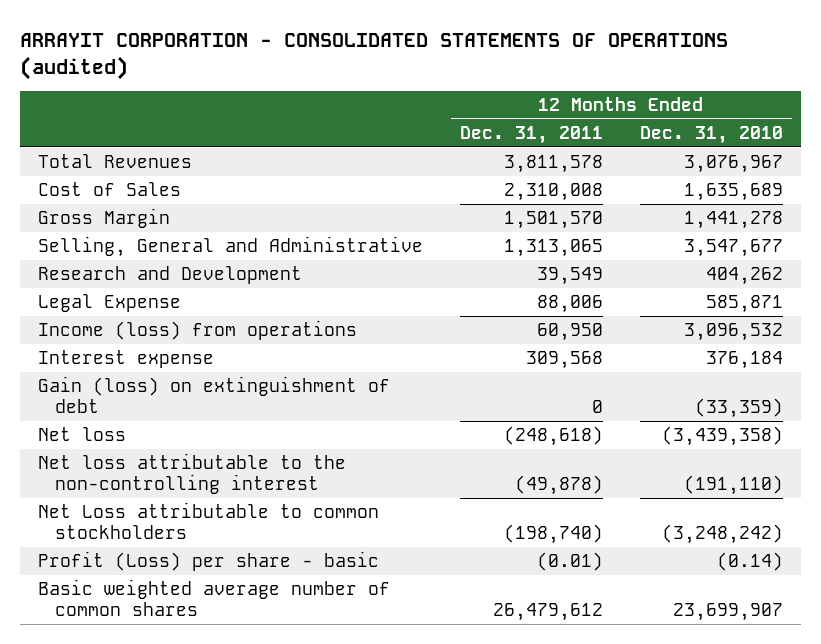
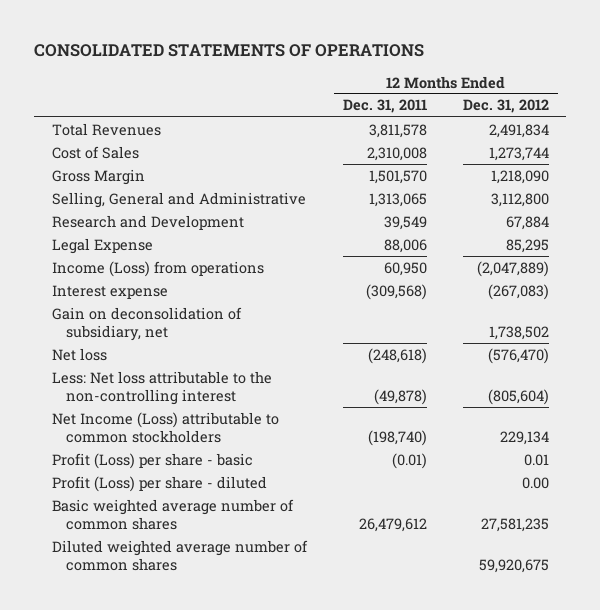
[20,32,729,80] ARRAYIT CORPORATION - CONSOLIDATED STATEMENTS OF OPERATIONS (audited) -> [33,44,424,58] CONSOLIDATED STATEMENTS OF OPERATIONS
[639,125,783,144] Dec. 31, 2010 -> none
none -> [462,99,549,114] Dec. 31, 2012
[38,375,391,414] Gain (loss) on extinguishment of debt -> none
[38,319,358,340] Income (loss) from operations -> [51,260,264,277] Income (Loss) from operations
[525,350,603,369] 309,568 -> [365,283,427,300] (309,568)
none -> [51,306,242,341] Gain on deconsolidation of subsidiary, net
[38,452,347,495] Net loss attributable to the non-controlling interest -> [51,370,272,405] Less: Net loss attributable to the non-controlling interest
[38,501,380,540] Net Loss attributable to common stockholders -> [51,411,279,443] Net Income (Loss) attributable to common stockholders
none -> [51,475,267,492] Profit (Loss) per share - diluted
none -> [51,539,308,571] Diluted weighted average number of common shares

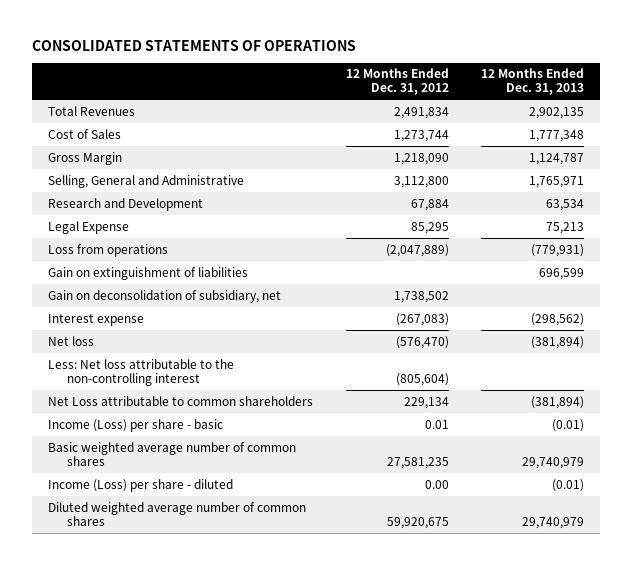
[342,99,427,114] Dec. 31, 2011 -> none
none -> [480,68,584,96] 12 Months Ended Dec. 31, 2013
[51,260,264,277] Income (Loss) from operations -> [48,243,169,257] Loss from operations
none -> [48,266,249,280] Gain on extinguishment of liabilities
[51,284,168,299] Interest expense -> [48,313,145,326] Interest expense
[51,475,267,492] Profit (Loss) per share - diluted -> none
[51,411,279,443] Net Income (Loss) attributable to common stockholders -> [48,395,314,406] Net Loss attributable to common shareholders
[51,452,253,469] Profit (Loss) per share - basic -> [48,418,224,432] Income (Loss) per share - basic
none -> [48,478,234,492] Income (Loss) per share - diluted

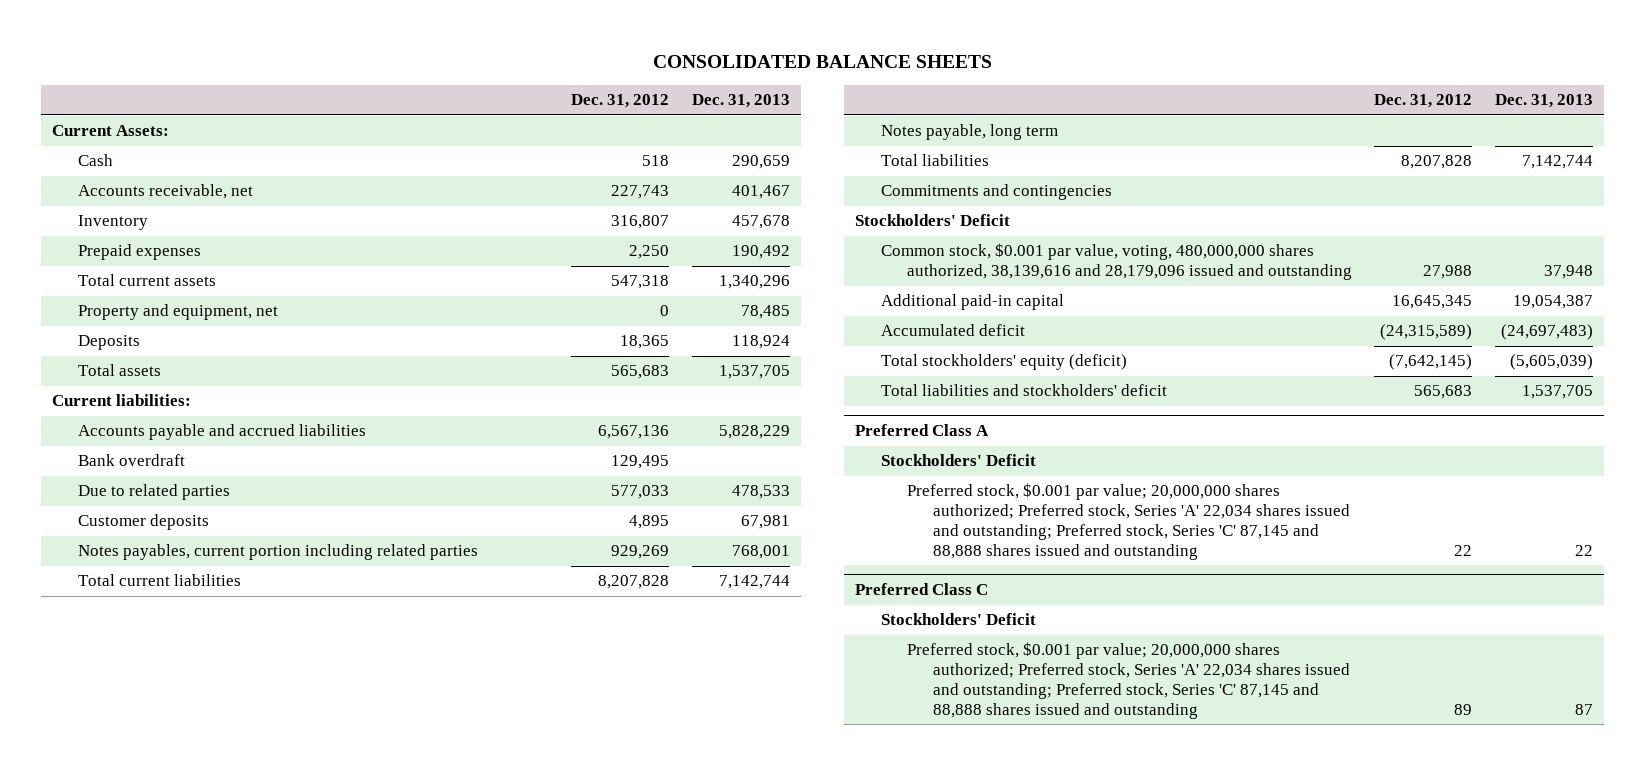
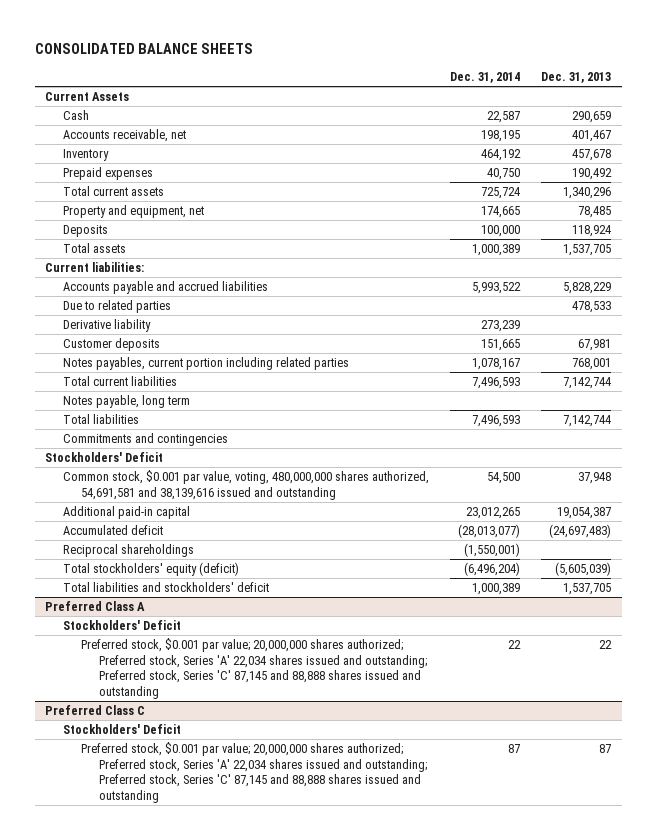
[571,94,670,109] Dec. 31, 2012 -> none
none -> [450,72,521,84] Dec. 31, 2014
[52,125,170,137] Current Assets: -> [45,92,130,102] Current Assets
[78,454,186,467] Bank overdraft -> none
none -> [63,319,152,333] Derivative liability
[881,243,1352,281] Common stock, $0.001 par value, voting, 480,000,000 shares authorized, 38,139,616 and 28,179,096 issued and outstanding -> [63,470,430,500] Common stock, $0.001 par value, voting, 480,000,000 shares authorized, 54,691,581 and 38,139,616 issued and outstanding
none -> [63,544,195,558] Reciprocal shareholdings

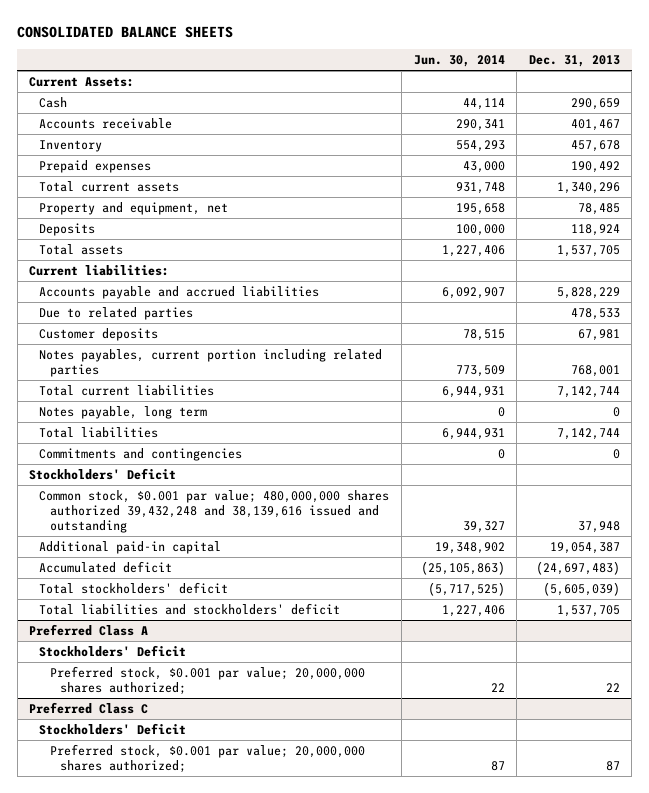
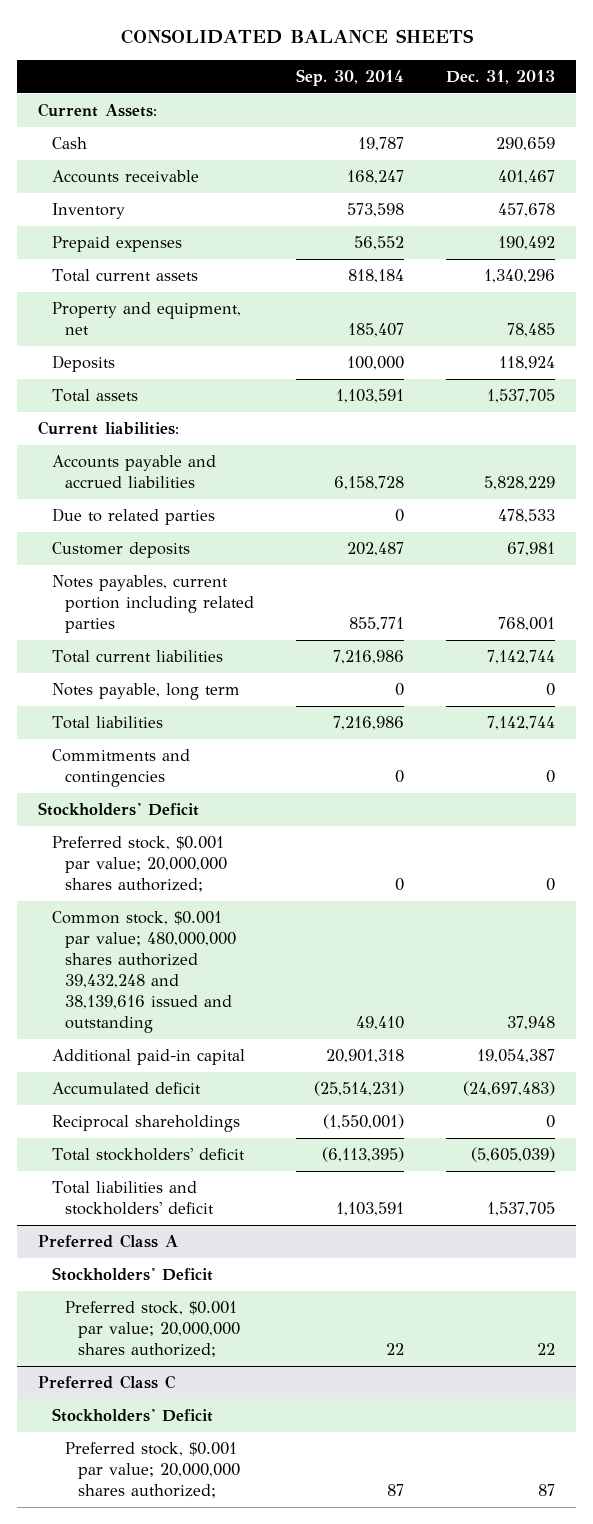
[413,55,505,68] Jun. 30, 2014 -> none
none -> [295,69,404,87] Sep. 30, 2014
none -> [51,836,227,893] Preferred stock, $0.001 par value; 20,000,000 shares authorized;
none -> [51,1115,240,1133] Reciprocal shareholdings

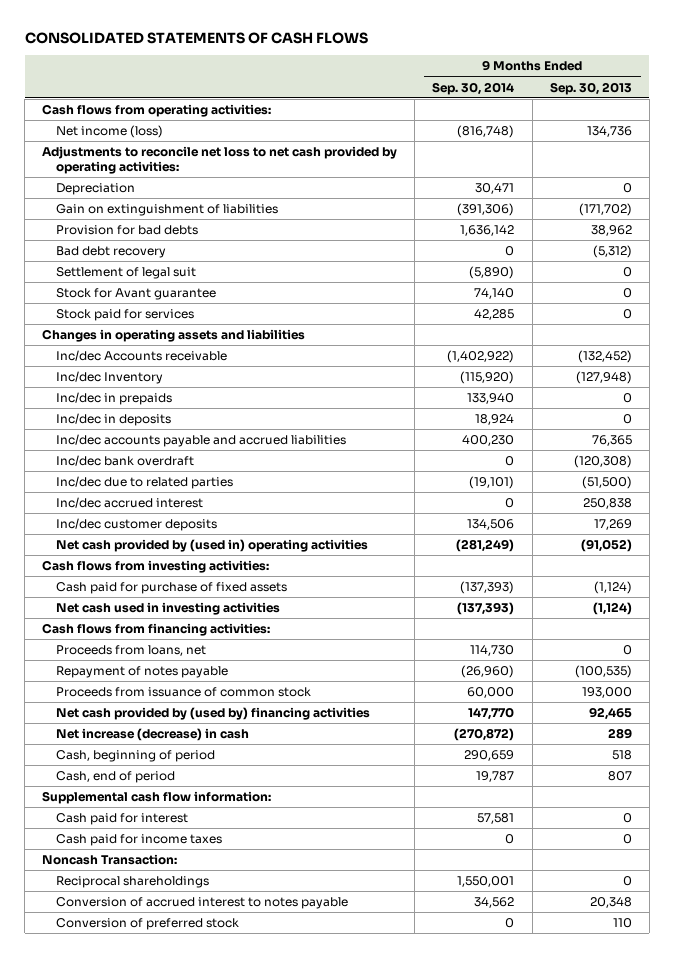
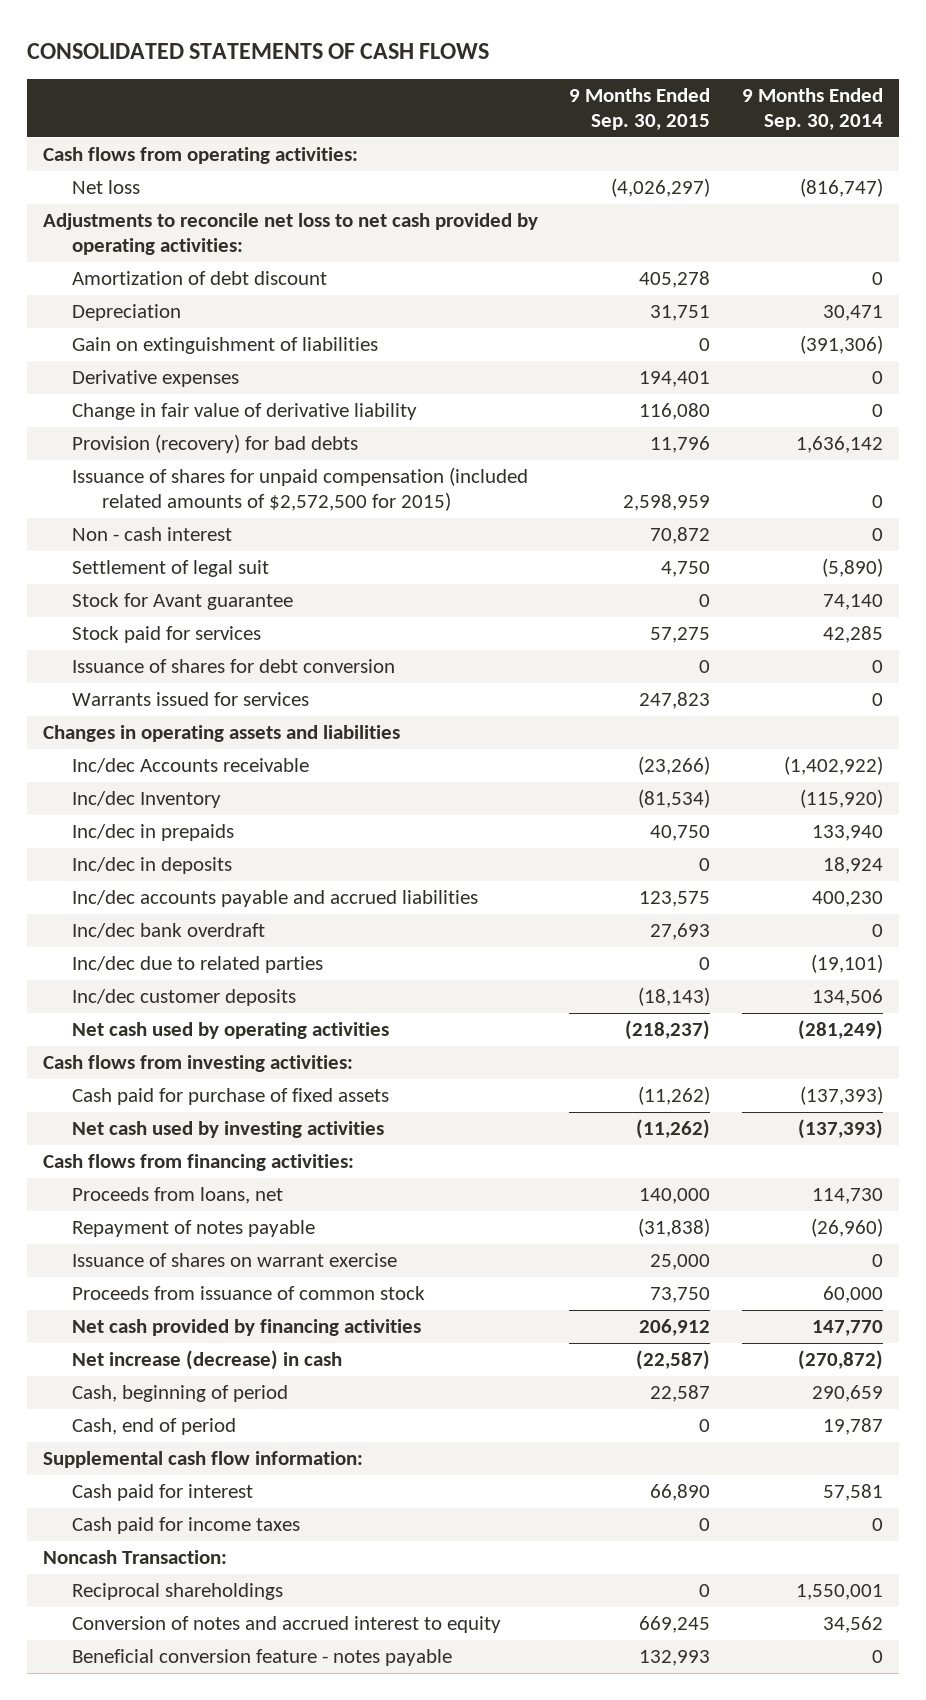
[549,81,632,95] Sep. 30, 2013 -> none
none -> [569,87,711,131] 9 Months Ended Sep. 30, 2015
[56,125,164,139] Net income (loss) -> [72,179,141,194] Net loss
[457,125,515,139] (816,748) -> [799,177,883,197] (816,747)
none -> [72,270,328,285] Amortization of debt discount
[56,246,167,259] Bad debt recovery -> none
none -> [72,369,240,387] Derivative expenses
none -> [72,402,418,420] Change in fair value of derivative liability
[56,225,199,236] Provision for bad debts -> [72,433,359,453] Provision (recovery) for bad debts
none -> [72,466,529,512] Issuance of shares for unpaid compensation (included related amounts of $2,572,500 for 2015)
none -> [72,526,233,541] Non - cash interest
none -> [72,658,396,673] Issuance of shares for debt conversion
none -> [72,691,310,706] Warrants issued for services
[56,497,204,509] Inc/dec accrued interest -> none
[56,539,369,553] Net cash provided by (used in) operating activities -> [72,1021,390,1039] Net cash used by operating activities
[56,602,281,616] Net cash used in investing activities -> [72,1120,385,1138] Net cash used by investing activities
none -> [72,1252,398,1267] Issuance of shares on warrant exercise
[56,707,371,721] Net cash provided by (used by) financing activities -> [72,1318,422,1336] Net cash provided by financing activities
[56,918,240,931] Conversion of preferred stock -> none
[56,897,349,910] Conversion of accrued interest to notes payable -> [72,1615,502,1633] Conversion of notes and accrued interest to equity
none -> [72,1648,453,1666] Beneficial conversion feature - notes payable

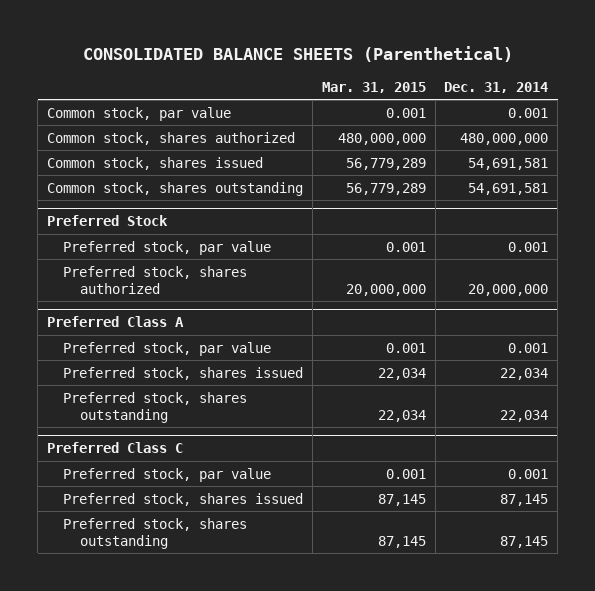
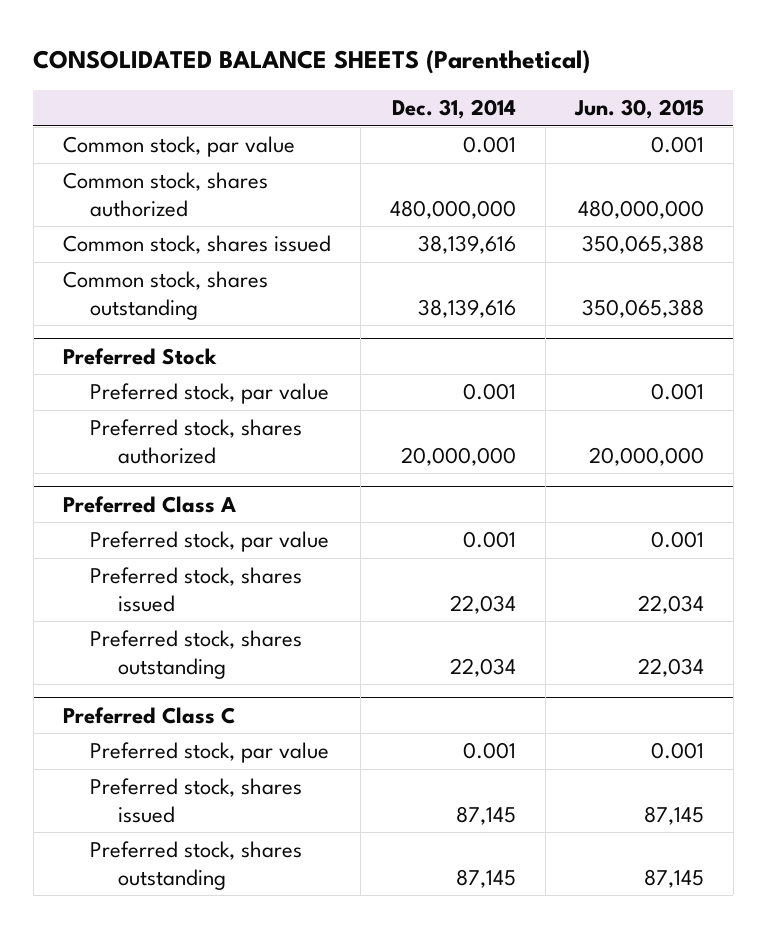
[321,81,426,93] Mar. 31, 2015 -> none
none -> [573,99,704,120] Jun. 30, 2015
[468,157,549,170] 54,691,581 -> [417,235,516,255] 38,139,616
[468,182,549,195] 54,691,581 -> [417,298,516,318] 38,139,616

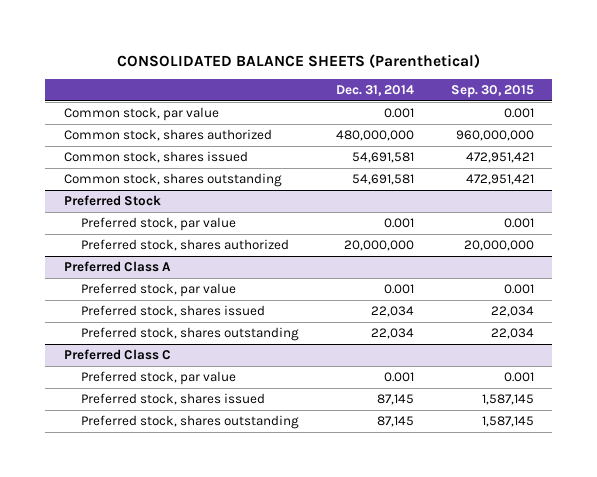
[573,99,704,120] Jun. 30, 2015 -> none
none -> [450,85,534,99] Sep. 30, 2015
[417,235,516,255] 38,139,616 -> [351,152,414,164] 54,691,581
[417,298,516,318] 38,139,616 -> [351,174,414,186] 54,691,581

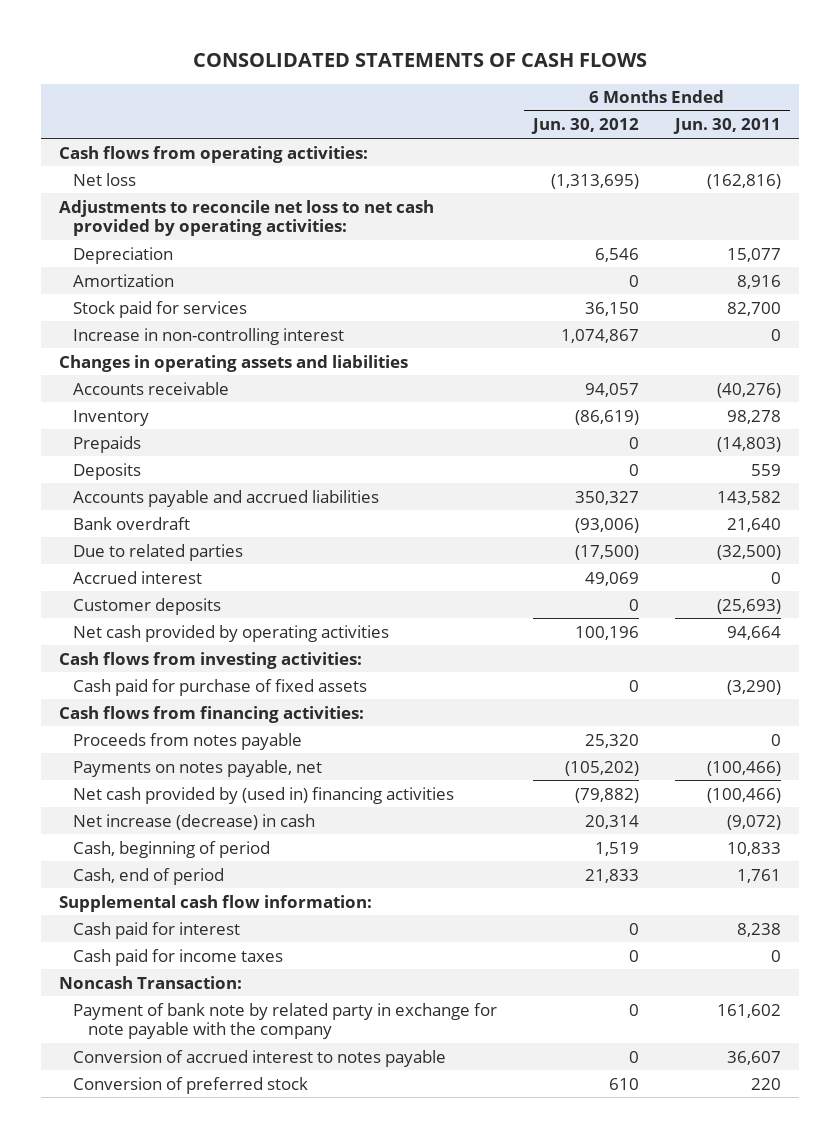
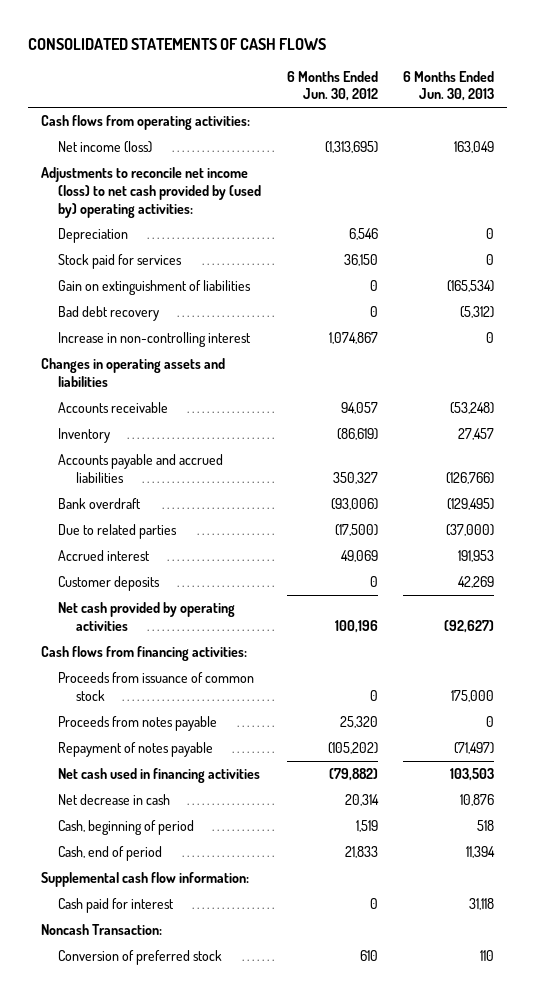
[673,118,782,135] Jun. 30, 2011 -> none
none -> [403,70,495,102] 6 Months Ended Jun. 30, 2013
[73,172,137,186] Net loss -> [58,140,153,153] Net income (loss)
[58,199,434,237] Adjustments to reconcile net loss to net cash provided by operating activities: -> [41,166,262,218] Adjustments to reconcile net income (loss) to net cash provided by (used by) operating activities:
[73,273,175,287] Amortization -> none
none -> [58,279,252,295] Gain on extinguishment of liabilities
none -> [58,305,160,321] Bad debt recovery
[73,435,142,453] Prepaids -> none
[73,462,142,480] Deposits -> none
[58,651,362,669] Cash flows from investing activities: -> none
[73,678,368,696] Cash paid for purchase of fixed assets -> none
none -> [58,671,255,701] Proceeds from issuance of common stock
[73,759,323,777] Payments on notes payable, net -> [58,741,214,757] Repayment of notes payable
[73,786,455,804] Net cash provided by (used in) financing activities -> [58,767,261,783] Net cash used in financing activities
[73,813,316,830] Net increase (decrease) in cash -> [58,793,171,805] Net decrease in cash
[73,948,284,966] Cash paid for income taxes -> none
[73,1002,498,1040] Payment of bank note by related party in exchange for note payable with the company -> none
[73,1049,447,1067] Conversion of accrued interest to notes payable -> none

